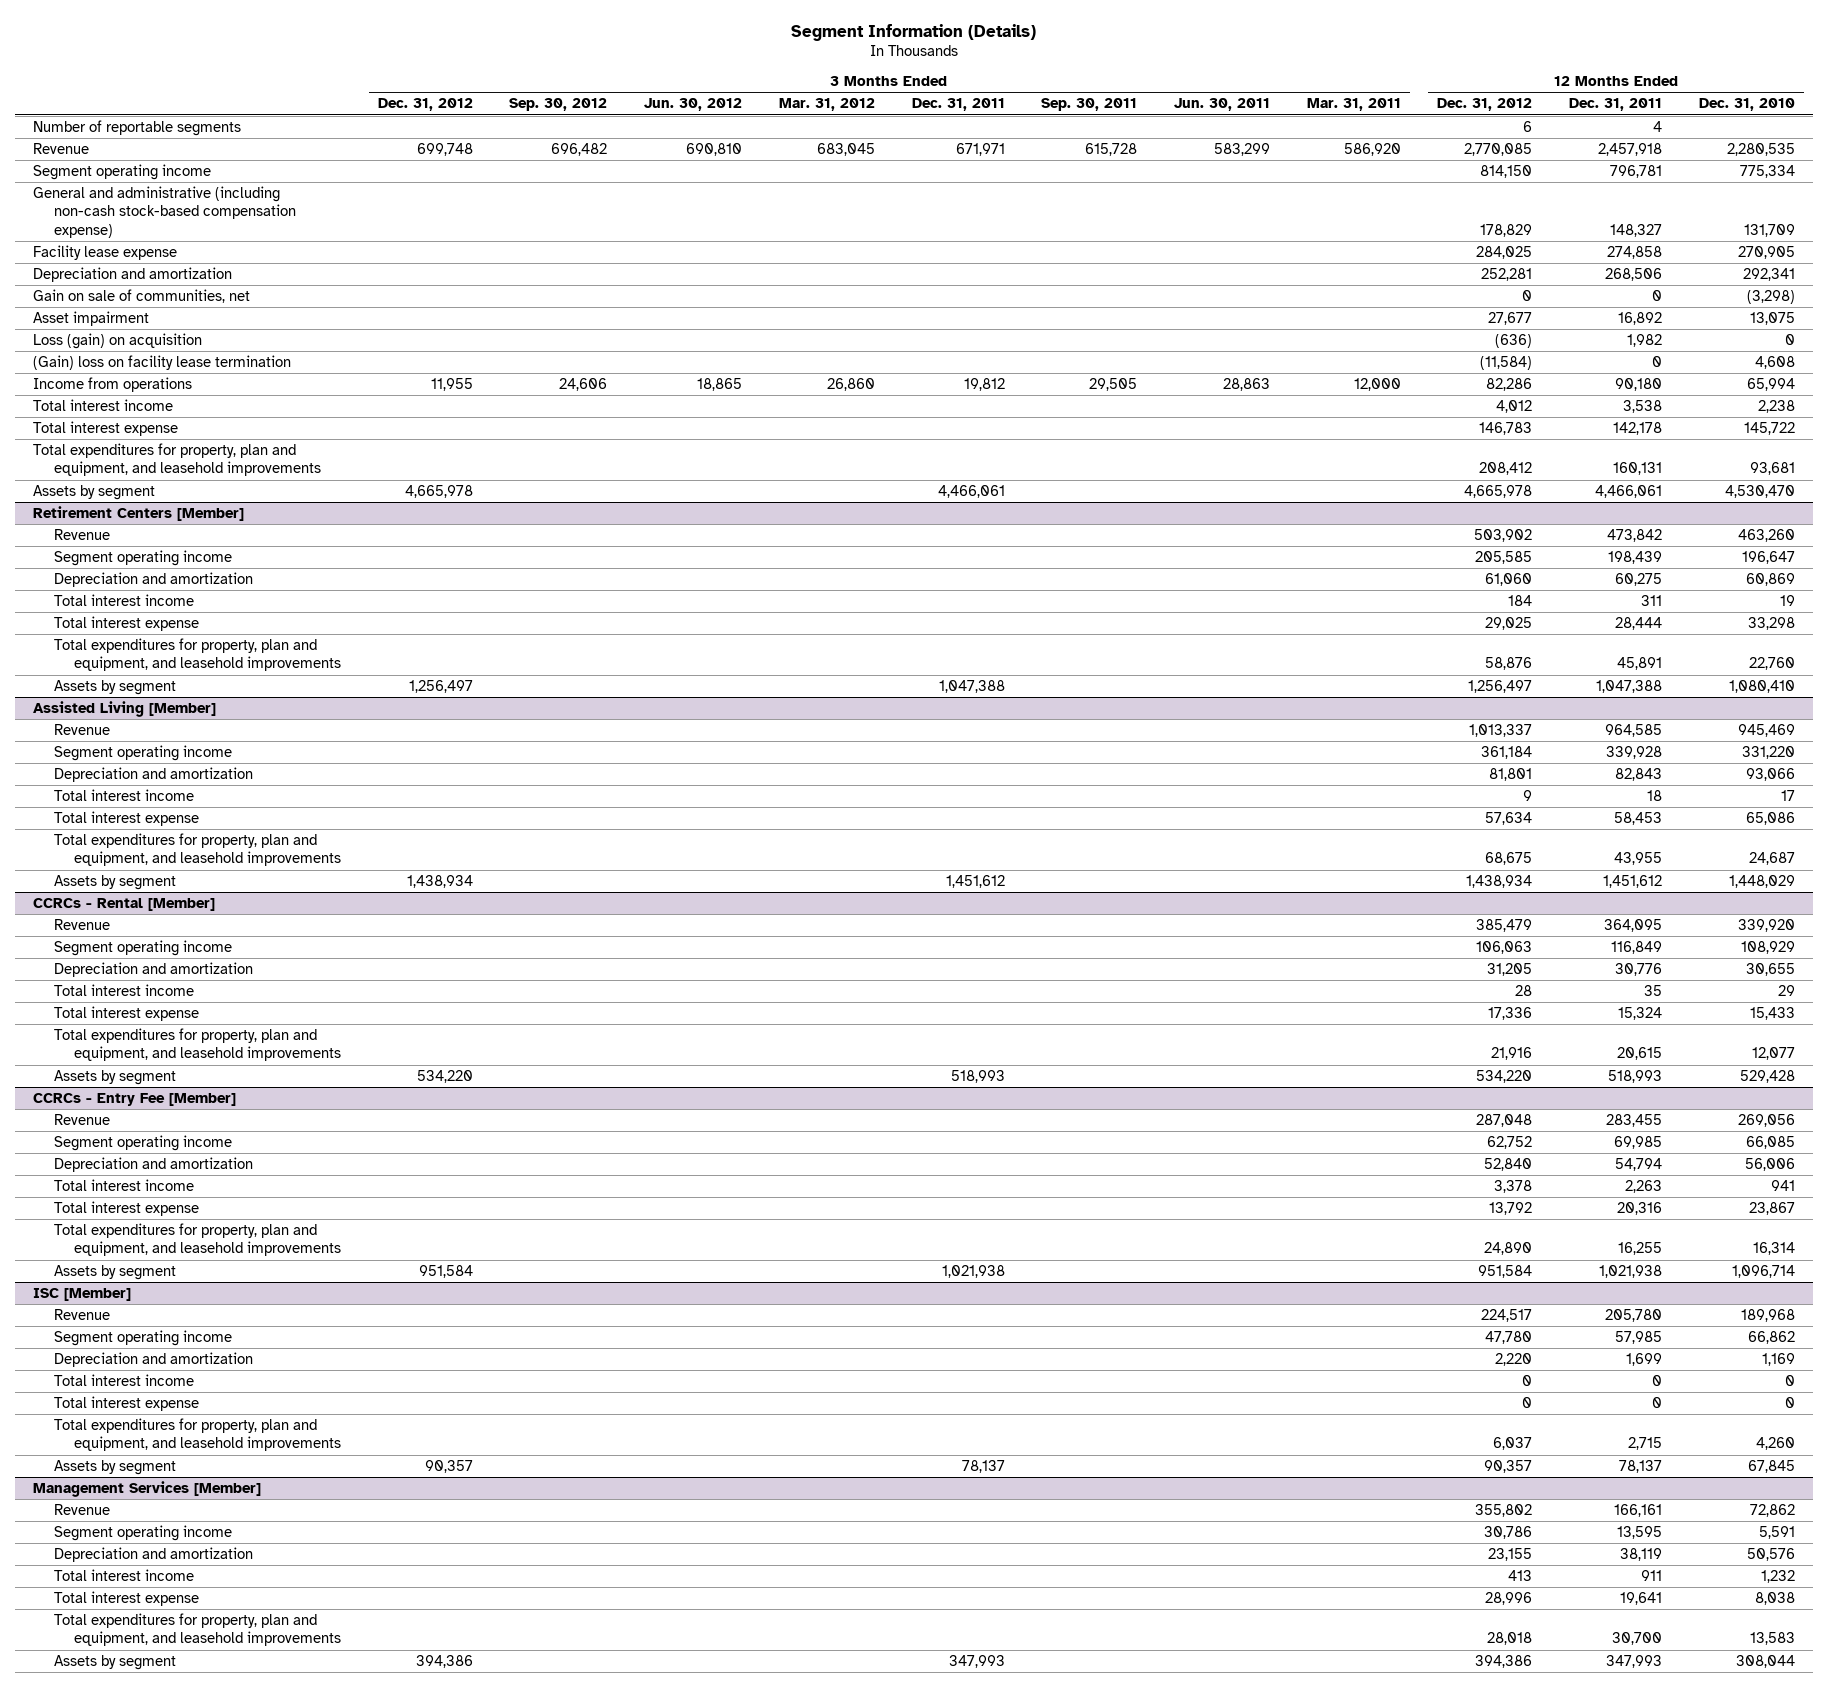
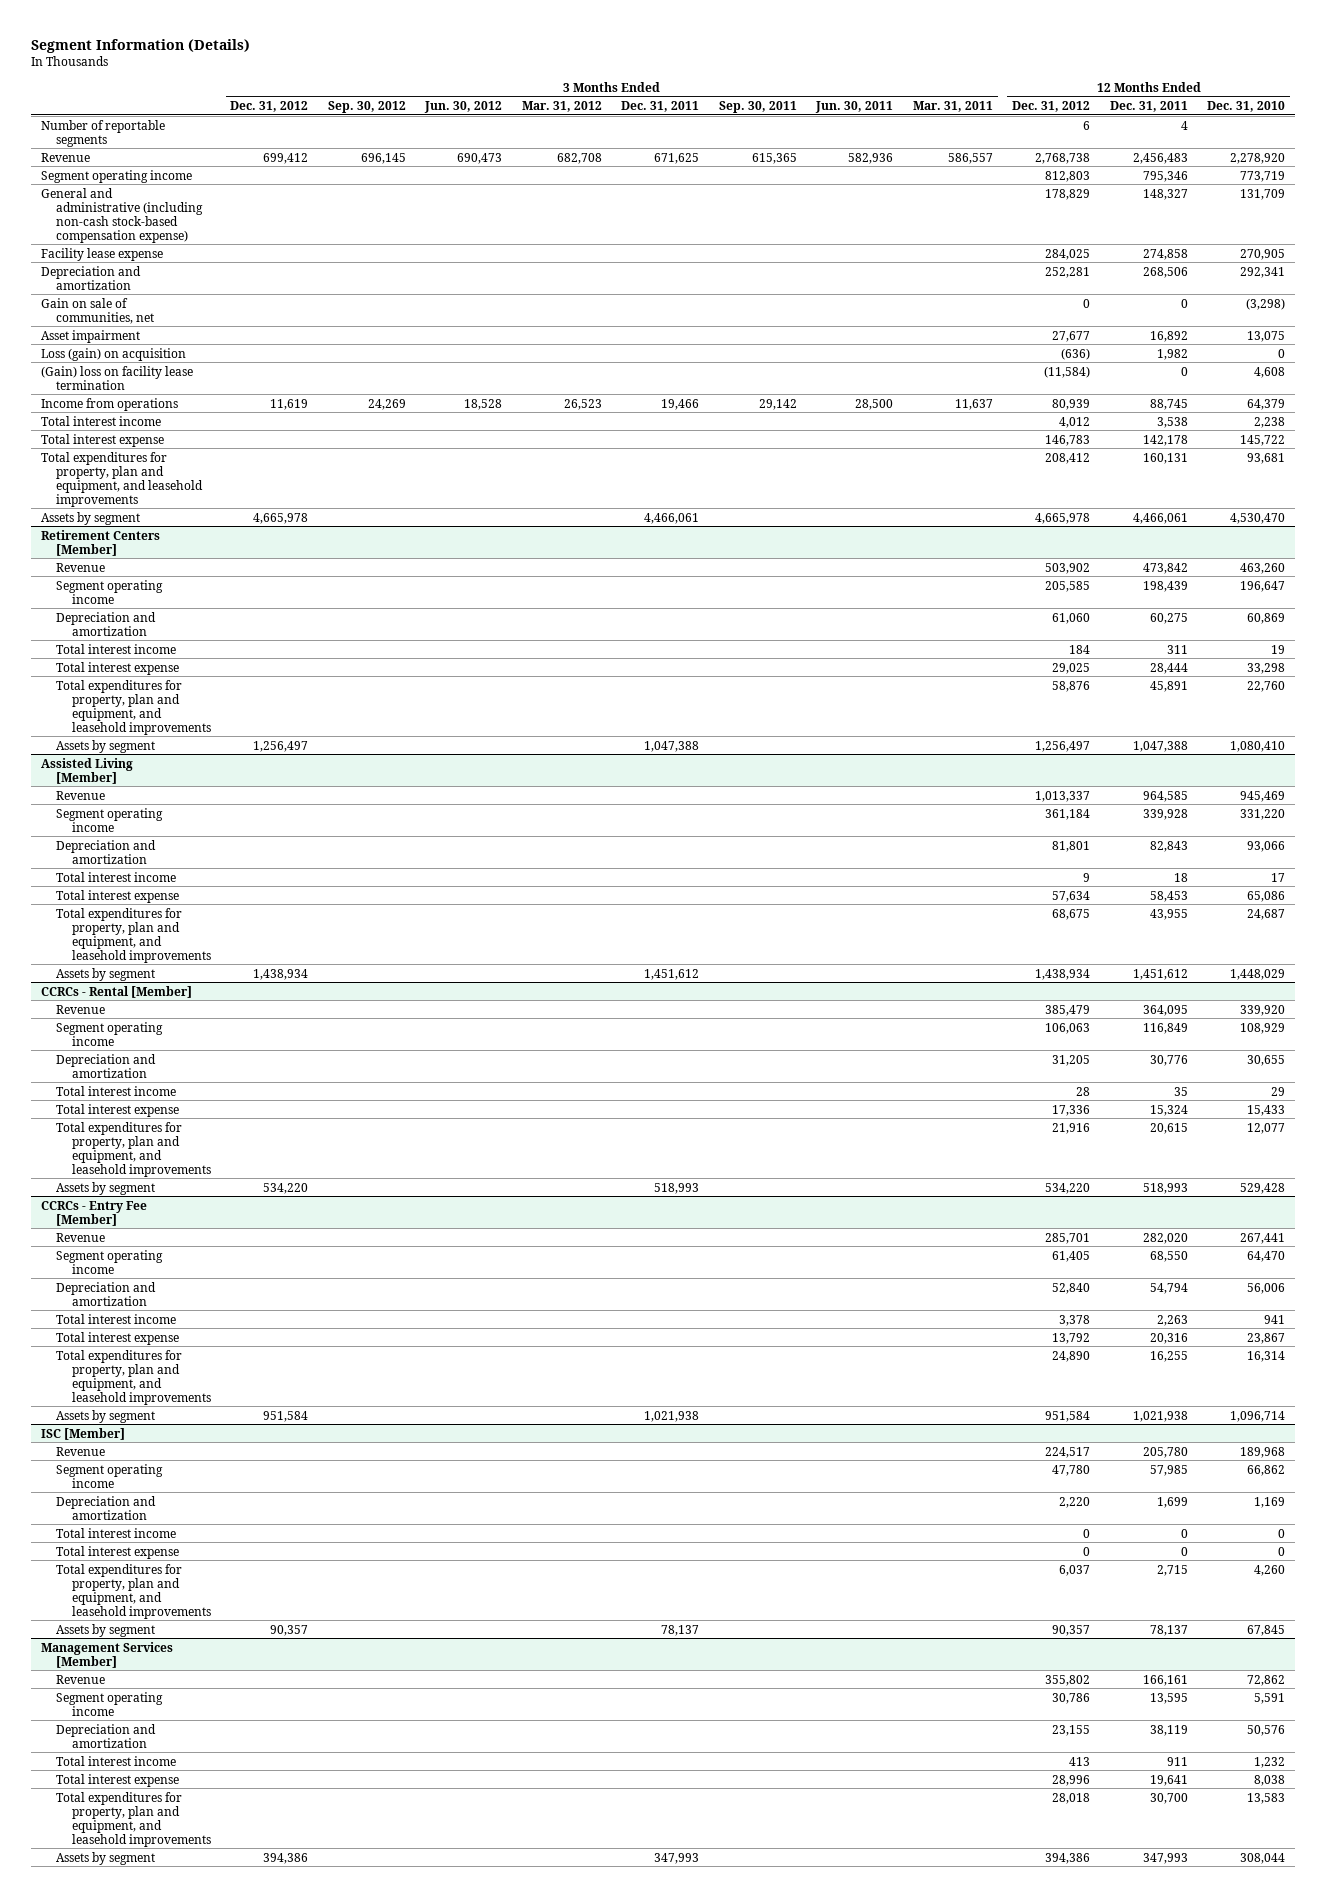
[416,142,473,156] 699,748 -> [263,152,309,164] 699,412
[551,142,608,156] 696,482 -> [360,152,406,164] 696,145
[686,142,743,156] 690,810 -> [457,152,503,164] 690,473
[816,142,875,156] 683,045 -> [556,152,602,164] 682,708
[955,142,1005,156] 671,971 -> [654,152,700,164] 671,625
[1085,142,1138,156] 615,728 -> [751,152,797,164] 615,365
[1213,142,1270,156] 583,299 -> [848,152,894,164] 582,936
[1343,142,1401,156] 586,920 -> [947,152,993,164] 586,557
[1464,142,1533,156] 2,770,085 -> [1035,152,1091,164] 2,768,738
[1597,142,1662,156] 2,457,918 -> [1132,152,1188,164] 2,456,483
[1726,142,1795,156] 2,280,535 -> [1230,152,1286,164] 2,278,920
[1480,164,1533,178] 814,150 -> [1045,170,1091,182] 812,803
[1609,164,1662,178] 796,781 -> [1142,170,1188,182] 795,346
[1739,164,1795,178] 775,334 -> [1240,170,1286,182] 773,719
[430,377,473,391] 11,955 -> [270,398,309,410] 11,619
[559,377,608,391] 24,606 -> [367,398,406,410] 24,269
[697,377,743,391] 18,865 -> [464,398,503,410] 18,528
[826,377,875,391] 26,860 -> [563,398,602,410] 26,523
[963,377,1005,391] 19,812 -> [661,398,700,410] 19,466
[1089,377,1138,391] 29,505 -> [758,398,797,410] 29,142
[1222,377,1270,391] 28,863 -> [855,398,894,410] 28,500
[1353,377,1401,391] 12,000 -> [954,398,993,410] 11,637
[1486,377,1533,391] 82,286 -> [1052,398,1091,410] 80,939
[1614,377,1662,391] 90,180 -> [1149,398,1188,410] 88,745
[1746,377,1795,391] 65,994 -> [1247,398,1286,410] 64,379
[1476,1113,1533,1127] 287,048 -> [1045,1232,1091,1244] 285,701
[1605,1113,1662,1127] 283,455 -> [1142,1232,1188,1244] 282,020
[1737,1113,1795,1127] 269,056 -> [1240,1232,1286,1244] 267,441
[1487,1135,1533,1149] 62,752 -> [1052,1250,1091,1262] 61,405
[1613,1135,1662,1149] 69,985 -> [1149,1250,1188,1262] 68,550
[1745,1135,1795,1149] 66,085 -> [1247,1250,1286,1262] 64,470

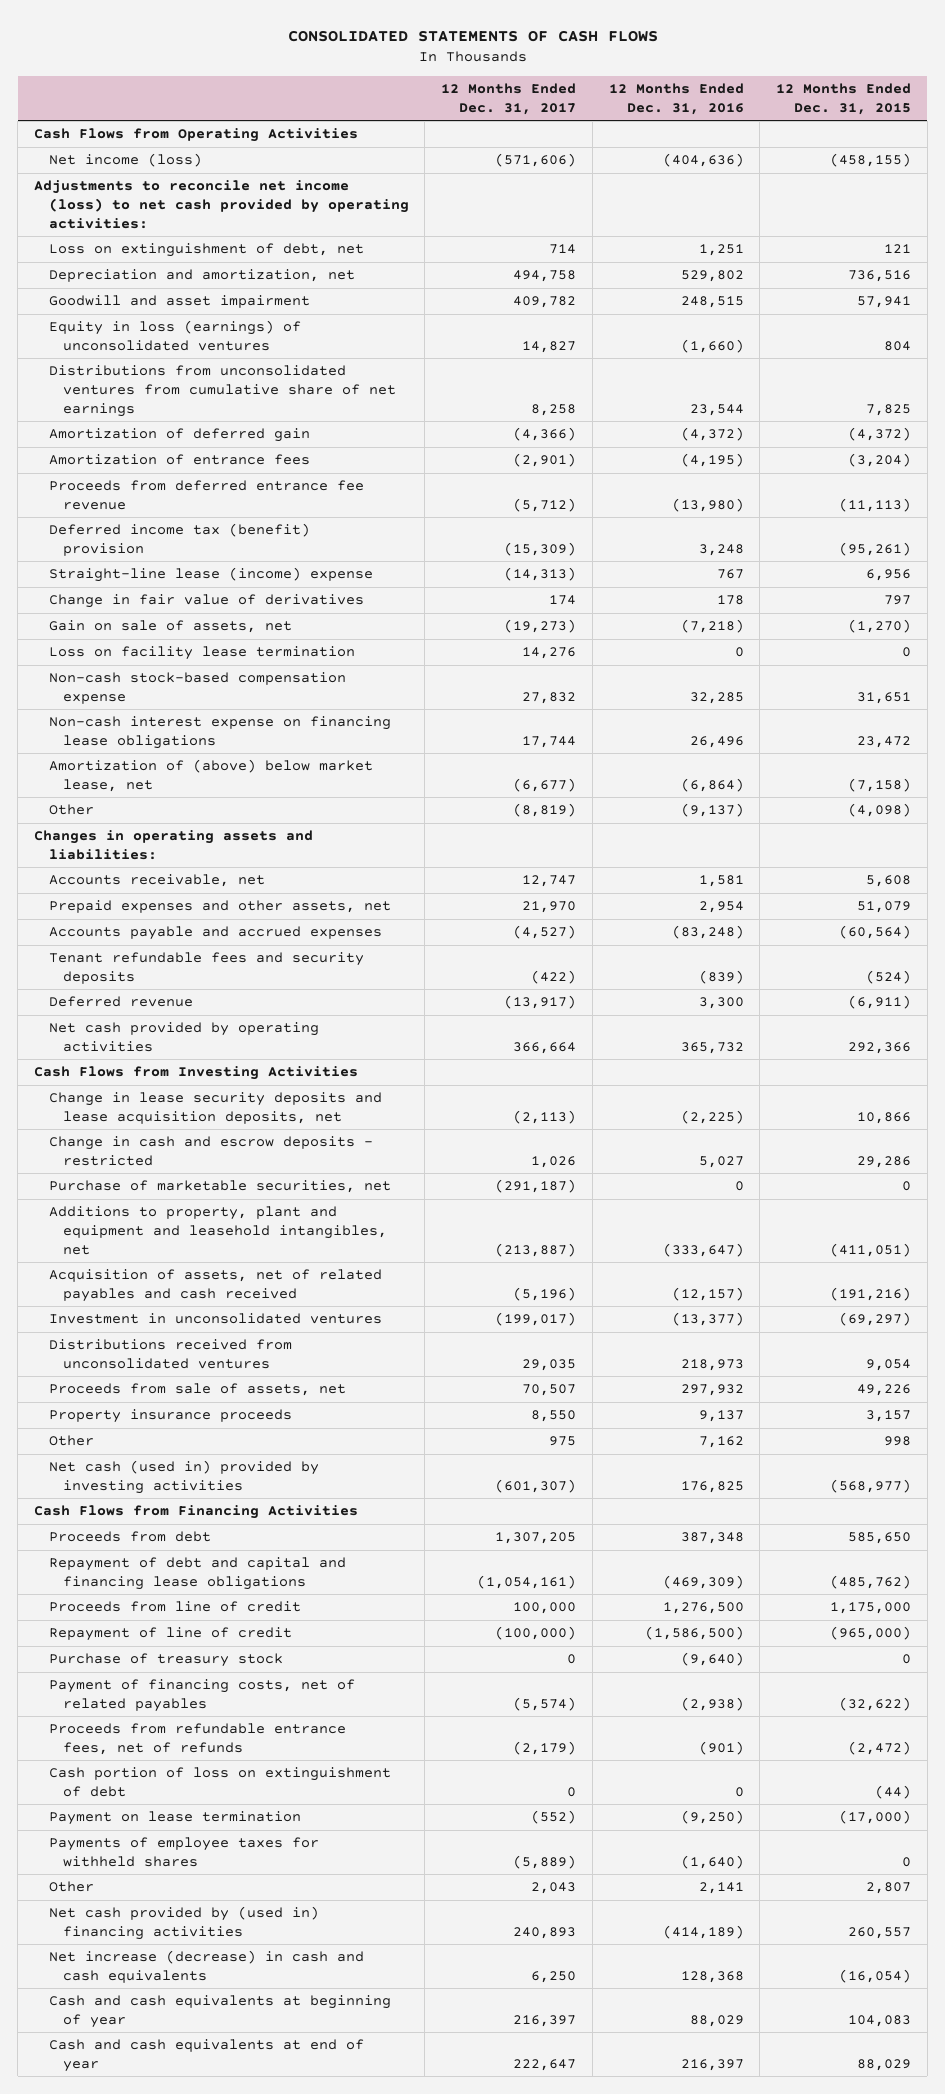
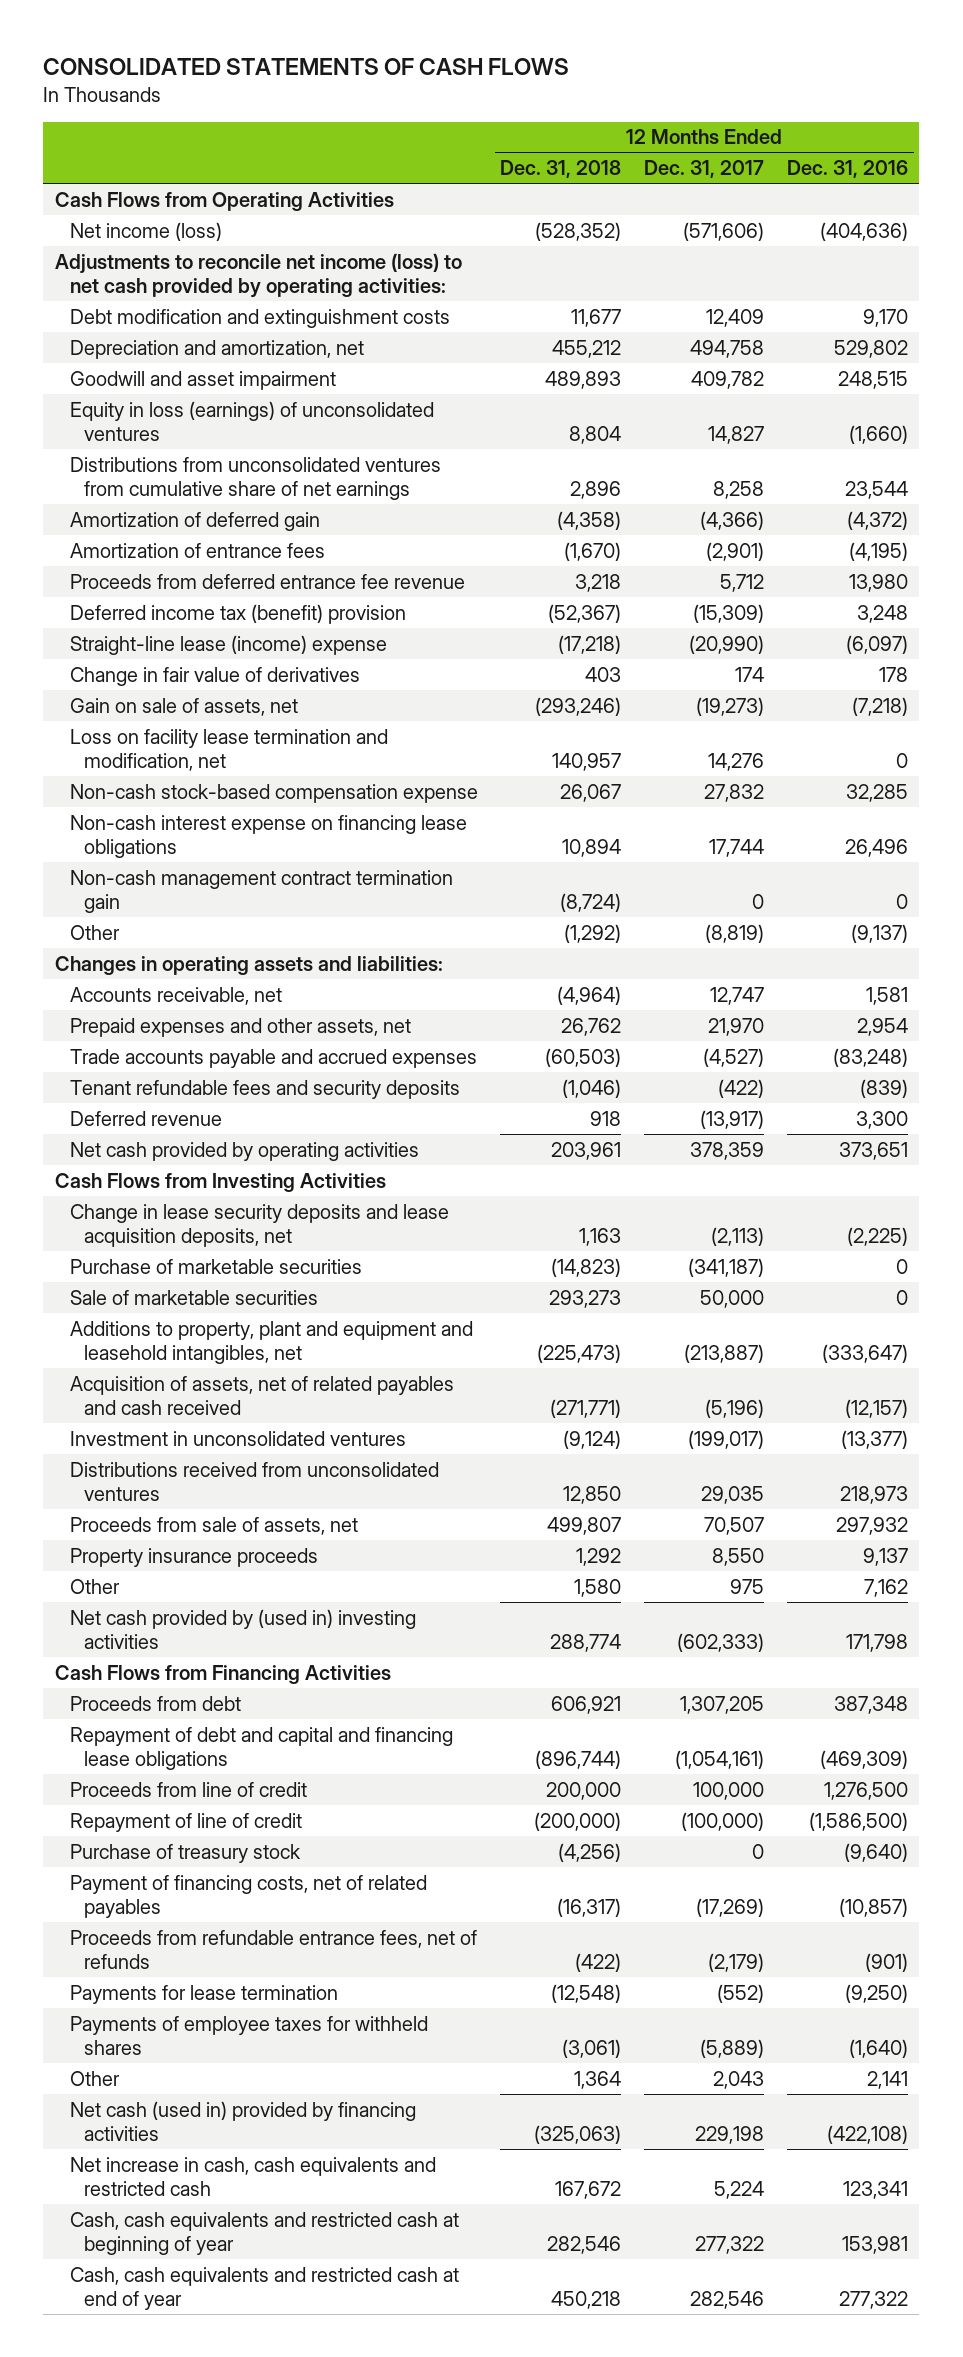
[776,82,912,115] 12 Months Ended Dec. 31, 2015 -> none
none -> [500,160,622,179] Dec. 31, 2018
[48,243,364,258] Loss on extinguishment of debt, net -> none
none -> [69,308,450,328] Debt modification and extinguishment costs
[513,498,577,513] (5,712) -> [720,573,765,592] 5,712
[671,498,744,513] (13,980) -> [848,573,908,592] 13,980
[504,567,577,582] (14,313) -> [689,634,765,654] (20,990)
[716,569,744,580] 767 -> [845,634,908,654] (6,097)
[48,646,355,661] Loss on facility lease termination -> [69,728,388,771] Loss on facility lease termination and modification, net
[48,759,373,793] Amortization of (above) below market lease, net -> none
none -> [69,869,453,913] Non-cash management contract termination gain
[48,926,382,941] Accounts payable and accrued expenses -> [69,1048,477,1068] Trade accounts payable and accrued expenses
[513,1042,577,1055] 366,664 -> [690,1141,765,1160] 378,359
[680,1042,744,1055] 365,732 -> [838,1141,908,1160] 373,651
[48,1136,373,1167] Change in cash and escrow deposits - restricted -> none
[48,1180,391,1194] Purchase of marketable securities, net -> [69,1258,362,1274] Purchase of marketable securities
[495,1179,577,1194] (291,187) -> [688,1257,765,1277] (341,187)
none -> [69,1289,318,1305] Sale of marketable securities
[48,1460,319,1495] Net cash (used in) provided by investing activities -> [69,1608,416,1649] Net cash provided by (used in) investing activities
[495,1479,577,1494] (601,307) -> [677,1632,765,1652] (602,333)
[680,1481,744,1494] 176,825 -> [845,1633,908,1652] 171,798
[513,1697,577,1712] (5,574) -> [696,1897,765,1917] (17,269)
[680,1697,744,1712] (2,938) -> [838,1897,908,1917] (10,857)
[48,1767,391,1798] Cash portion of loss on extinguishment of debt -> none
[48,1811,301,1826] Payment on lease termination -> [69,1984,338,2004] Payments for lease termination
[48,1906,319,1941] Net cash provided by (used in) financing activities -> [69,2100,416,2141] Net cash (used in) provided by financing activities
[513,1927,577,1940] 240,893 -> [695,2125,765,2144] 229,198
[662,1925,744,1940] (414,189) -> [826,2124,908,2144] (422,108)
[48,1950,364,1984] Net increase (decrease) in cash and cash equivalents -> [69,2156,436,2196] Net increase in cash, cash equivalents and restricted cash
[531,1971,577,1984] 6,250 -> [714,2180,765,2199] 5,224
[680,1971,744,1984] 128,368 -> [842,2180,908,2199] 123,341
[48,1995,391,2029] Cash and cash equivalents at beginning of year -> [69,2211,459,2255] Cash, cash equivalents and restricted cash at beginning of year
[513,2015,577,2028] 216,397 -> [695,2235,765,2254] 277,322
[689,2015,744,2028] 88,029 -> [841,2235,908,2254] 153,981
[48,2039,364,2073] Cash and cash equivalents at end of year -> [69,2266,459,2310] Cash, cash equivalents and restricted cash at end of year
[513,2059,577,2072] 222,647 -> [690,2290,765,2309] 282,546
[680,2059,744,2072] 216,397 -> [838,2290,908,2309] 277,322

